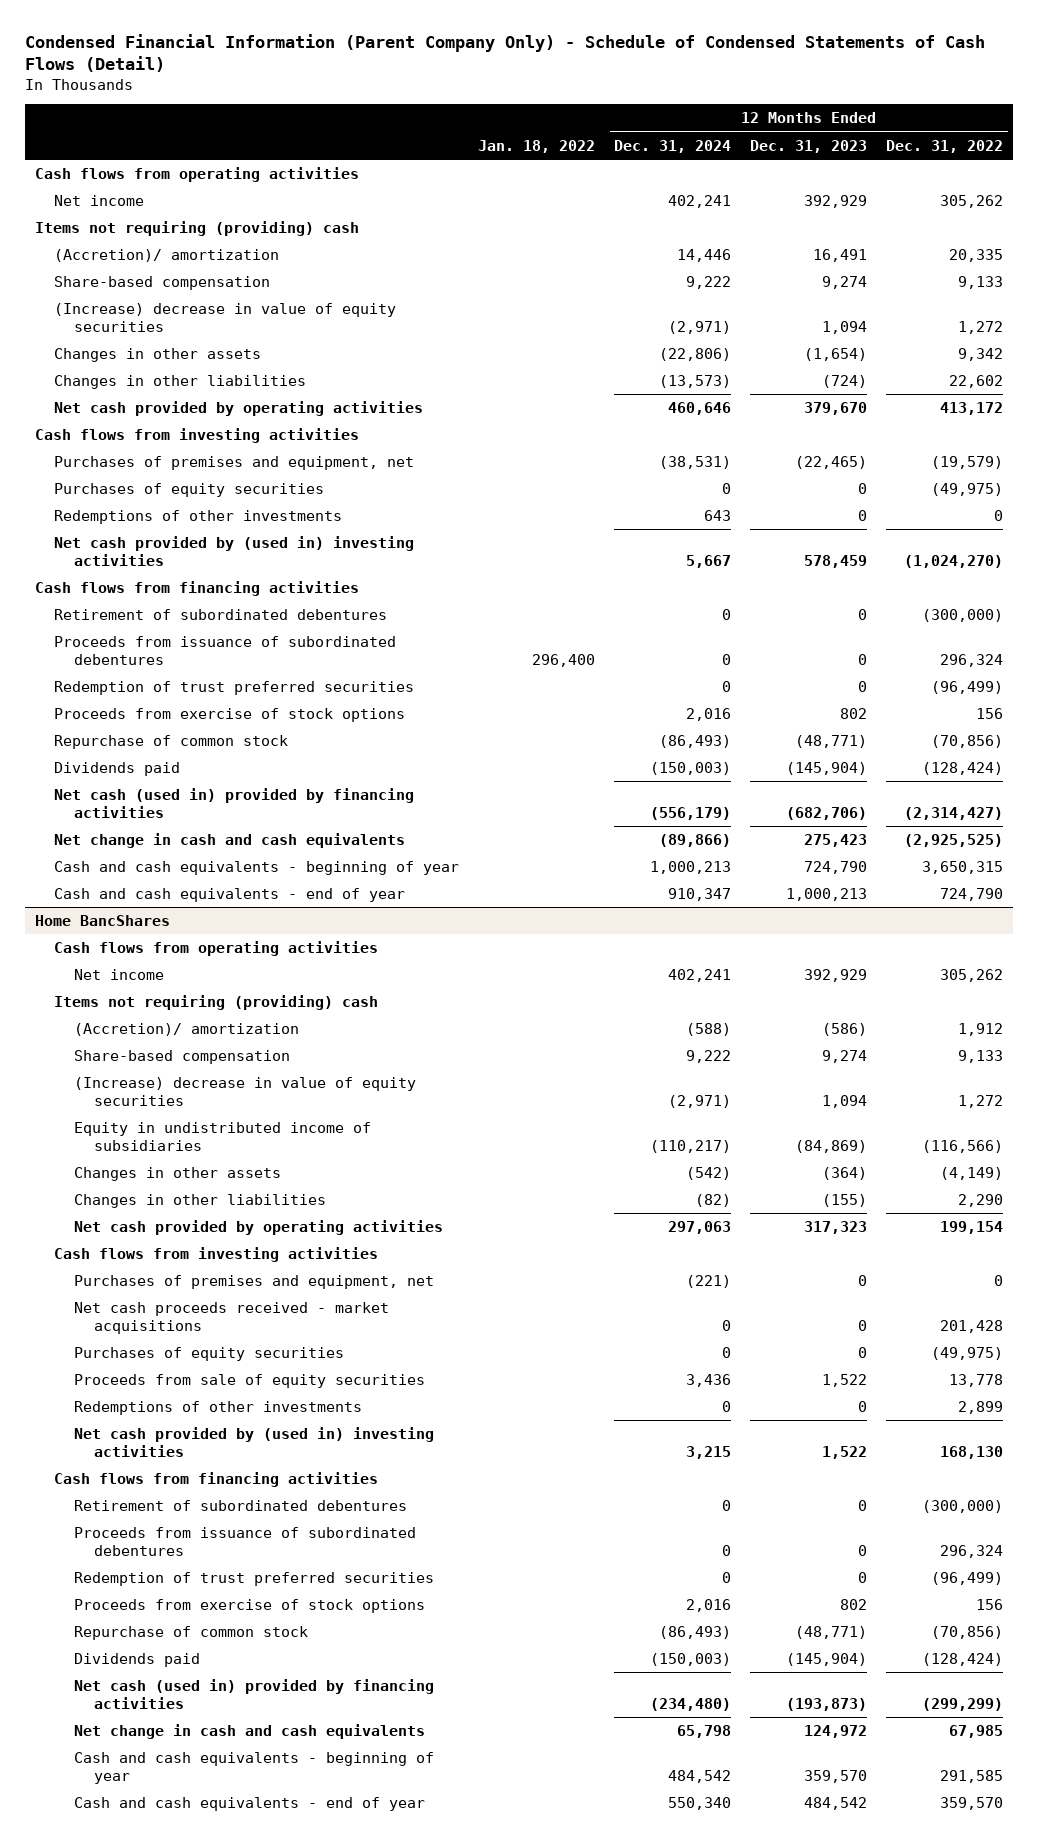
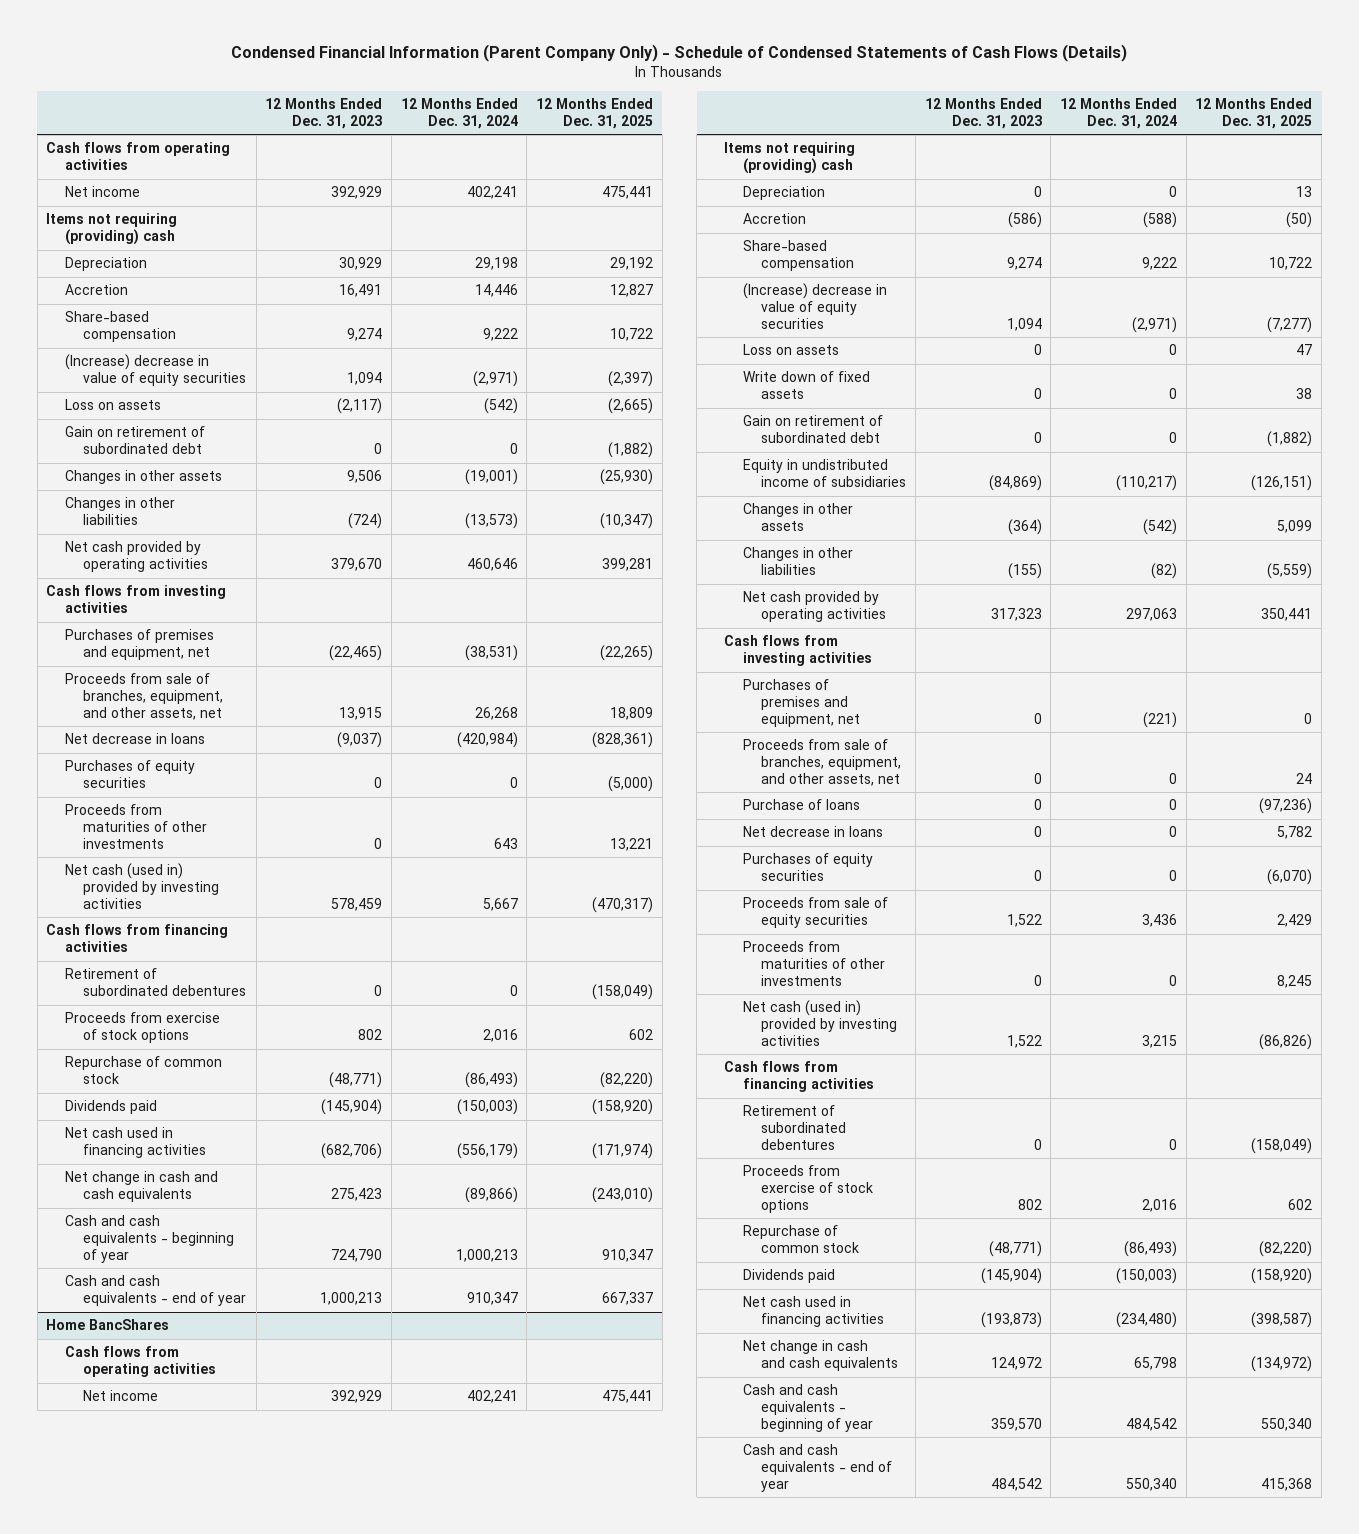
[25,33,986,73] Condensed Financial Information (Parent Company Only) - Schedule of Condensed Statements of Cash Flows (Detail) -> [231,44,1128,63] Condensed Financial Information (Parent Company Only) - Schedule of Condensed Statements of Cash Flows (Details)
[478,139,596,153] Jan. 18, 2022 -> none
[886,139,1004,153] Dec. 31, 2022 -> none
none -> [535,98,653,129] 12 Months Ended Dec. 31, 2025
none -> [64,257,147,272] Depreciation
[54,249,280,263] (Accretion)/ amortization -> [64,284,128,296] Accretion
none -> [64,399,161,411] Loss on assets
none -> [64,426,205,455] Gain on retirement of subordinated debt
[659,348,732,362] (22,806) -> [464,469,518,486] (19,001)
[804,348,868,362] (1,654) -> [347,470,383,484] 9,506
none -> [64,673,224,720] Proceeds from sale of branches, equipment, and other assets, net
none -> [64,733,205,745] Net decrease in loans
[54,510,343,525] Redemptions of other investments -> [64,804,208,849] Proceeds from maturities of other investments
[54,536,415,566] Net cash provided by (used in) investing activities -> [64,863,220,909] Net cash (used in) provided by investing activities
[54,636,397,665] Proceeds from issuance of subordinated debentures -> none
[54,681,415,696] Redemption of trust preferred securities -> none
[54,788,415,818] Net cash (used in) provided by financing activities -> [64,1127,207,1159] Net cash used in financing activities
none -> [742,186,825,201] Depreciation
[74,1023,300,1037] (Accretion)/ amortization -> [742,213,806,225] Accretion
none -> [742,344,839,356] Loss on assets
none -> [742,371,870,400] Write down of fixed assets
none -> [742,415,883,444] Gain on retirement of subordinated debt
[74,1302,390,1334] Net cash proceeds received - market acquisitions -> none
none -> [742,739,902,786] Proceeds from sale of branches, equipment, and other assets, net
none -> [742,799,860,811] Purchase of loans
none -> [742,826,883,838] Net decrease in loans
[74,1401,363,1416] Redemptions of other investments -> [742,941,886,986] Proceeds from maturities of other investments
[74,1427,435,1457] Net cash provided by (used in) investing activities -> [742,1000,898,1046] Net cash (used in) provided by investing activities
[74,1527,417,1556] Proceeds from issuance of subordinated debentures -> none
[74,1572,435,1587] Redemption of trust preferred securities -> none
[74,1679,435,1709] Net cash (used in) provided by financing activities -> [742,1296,885,1328] Net cash used in financing activities

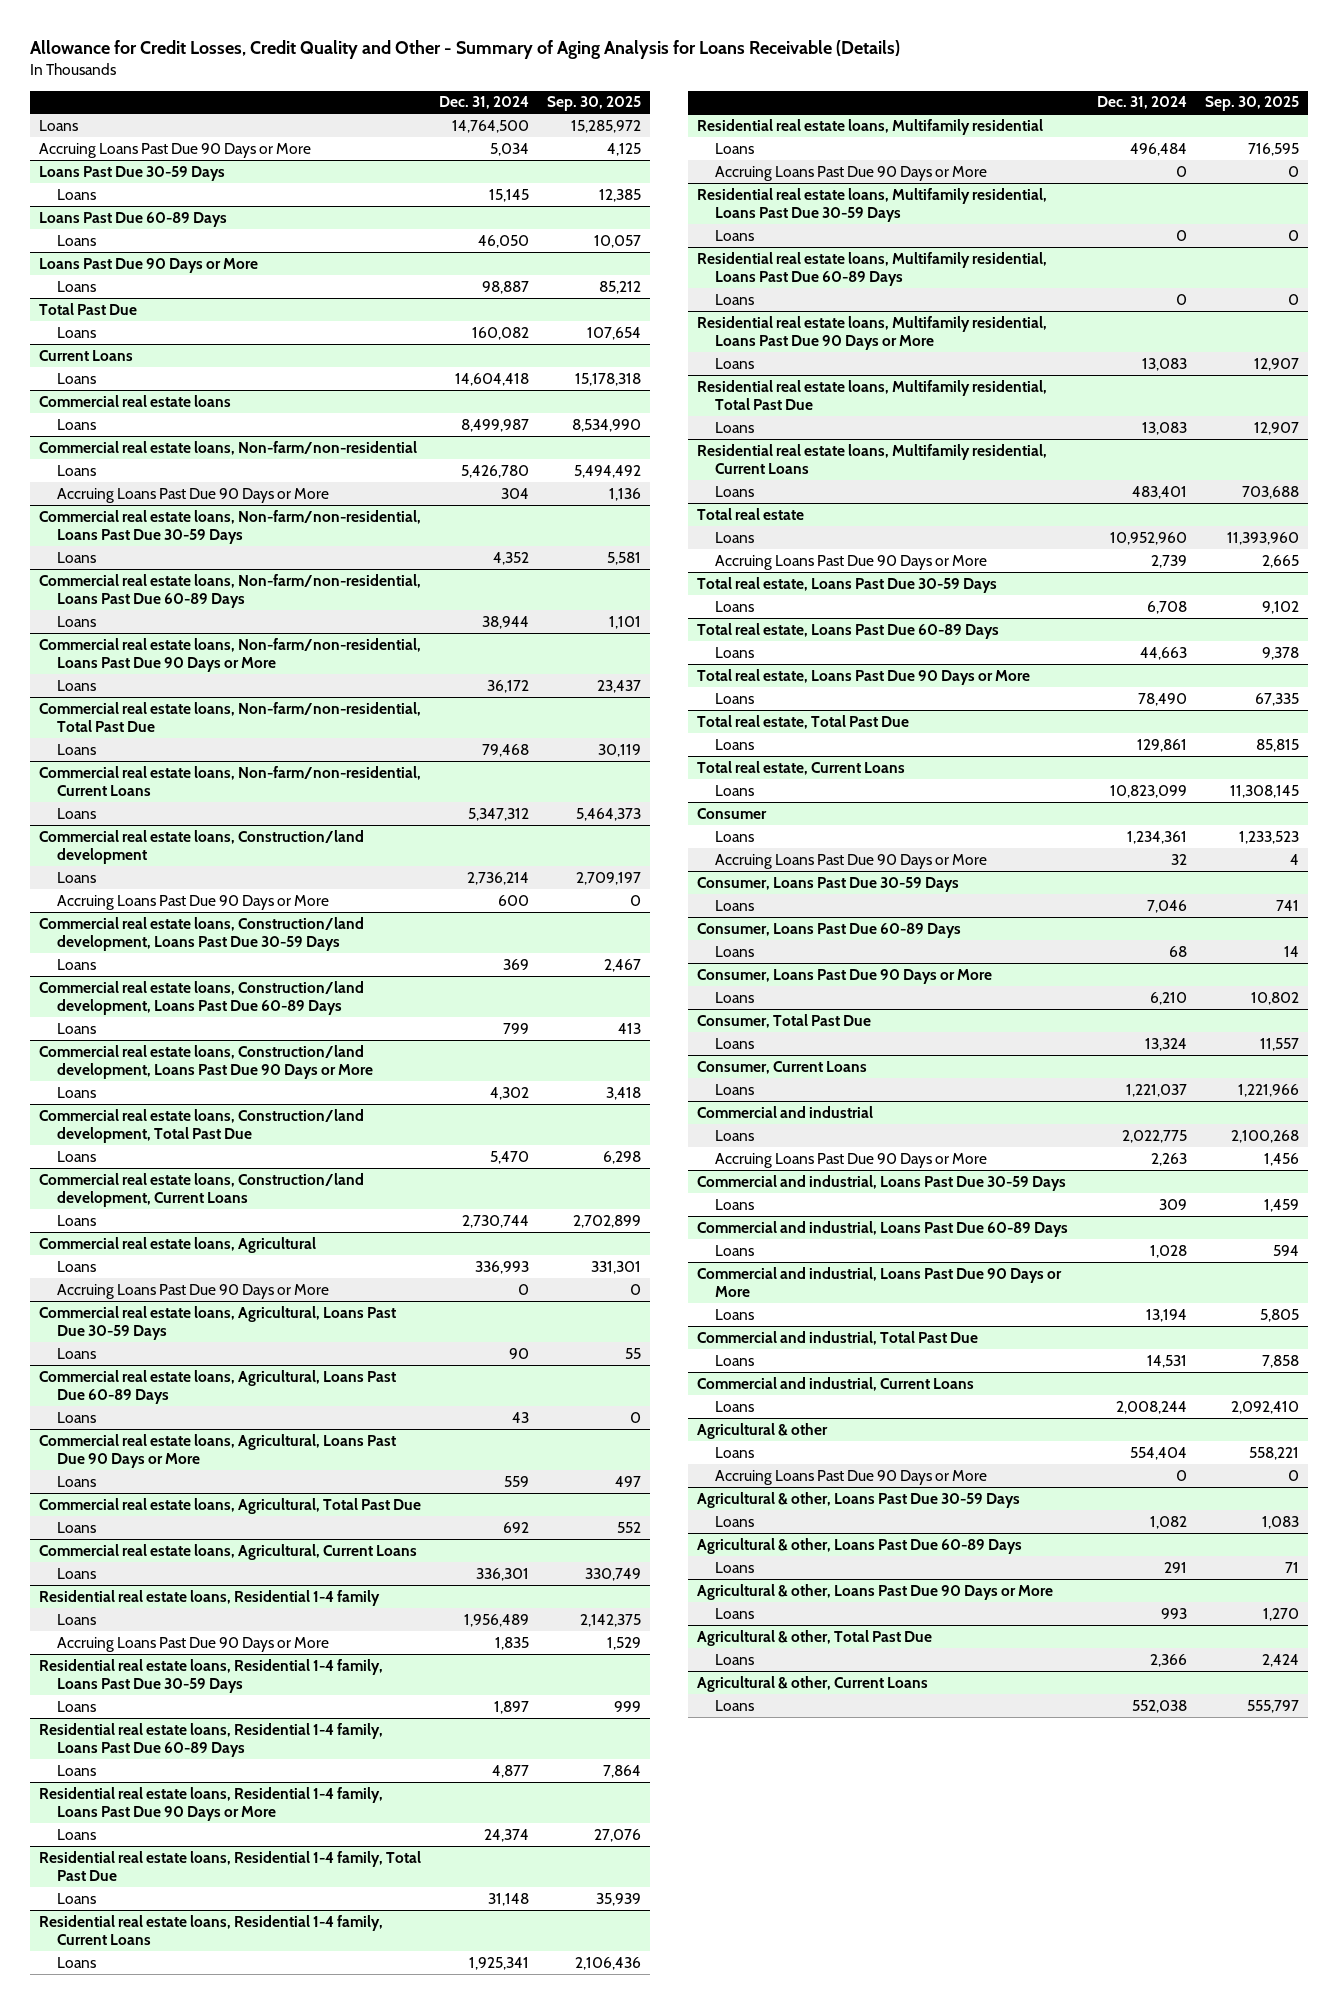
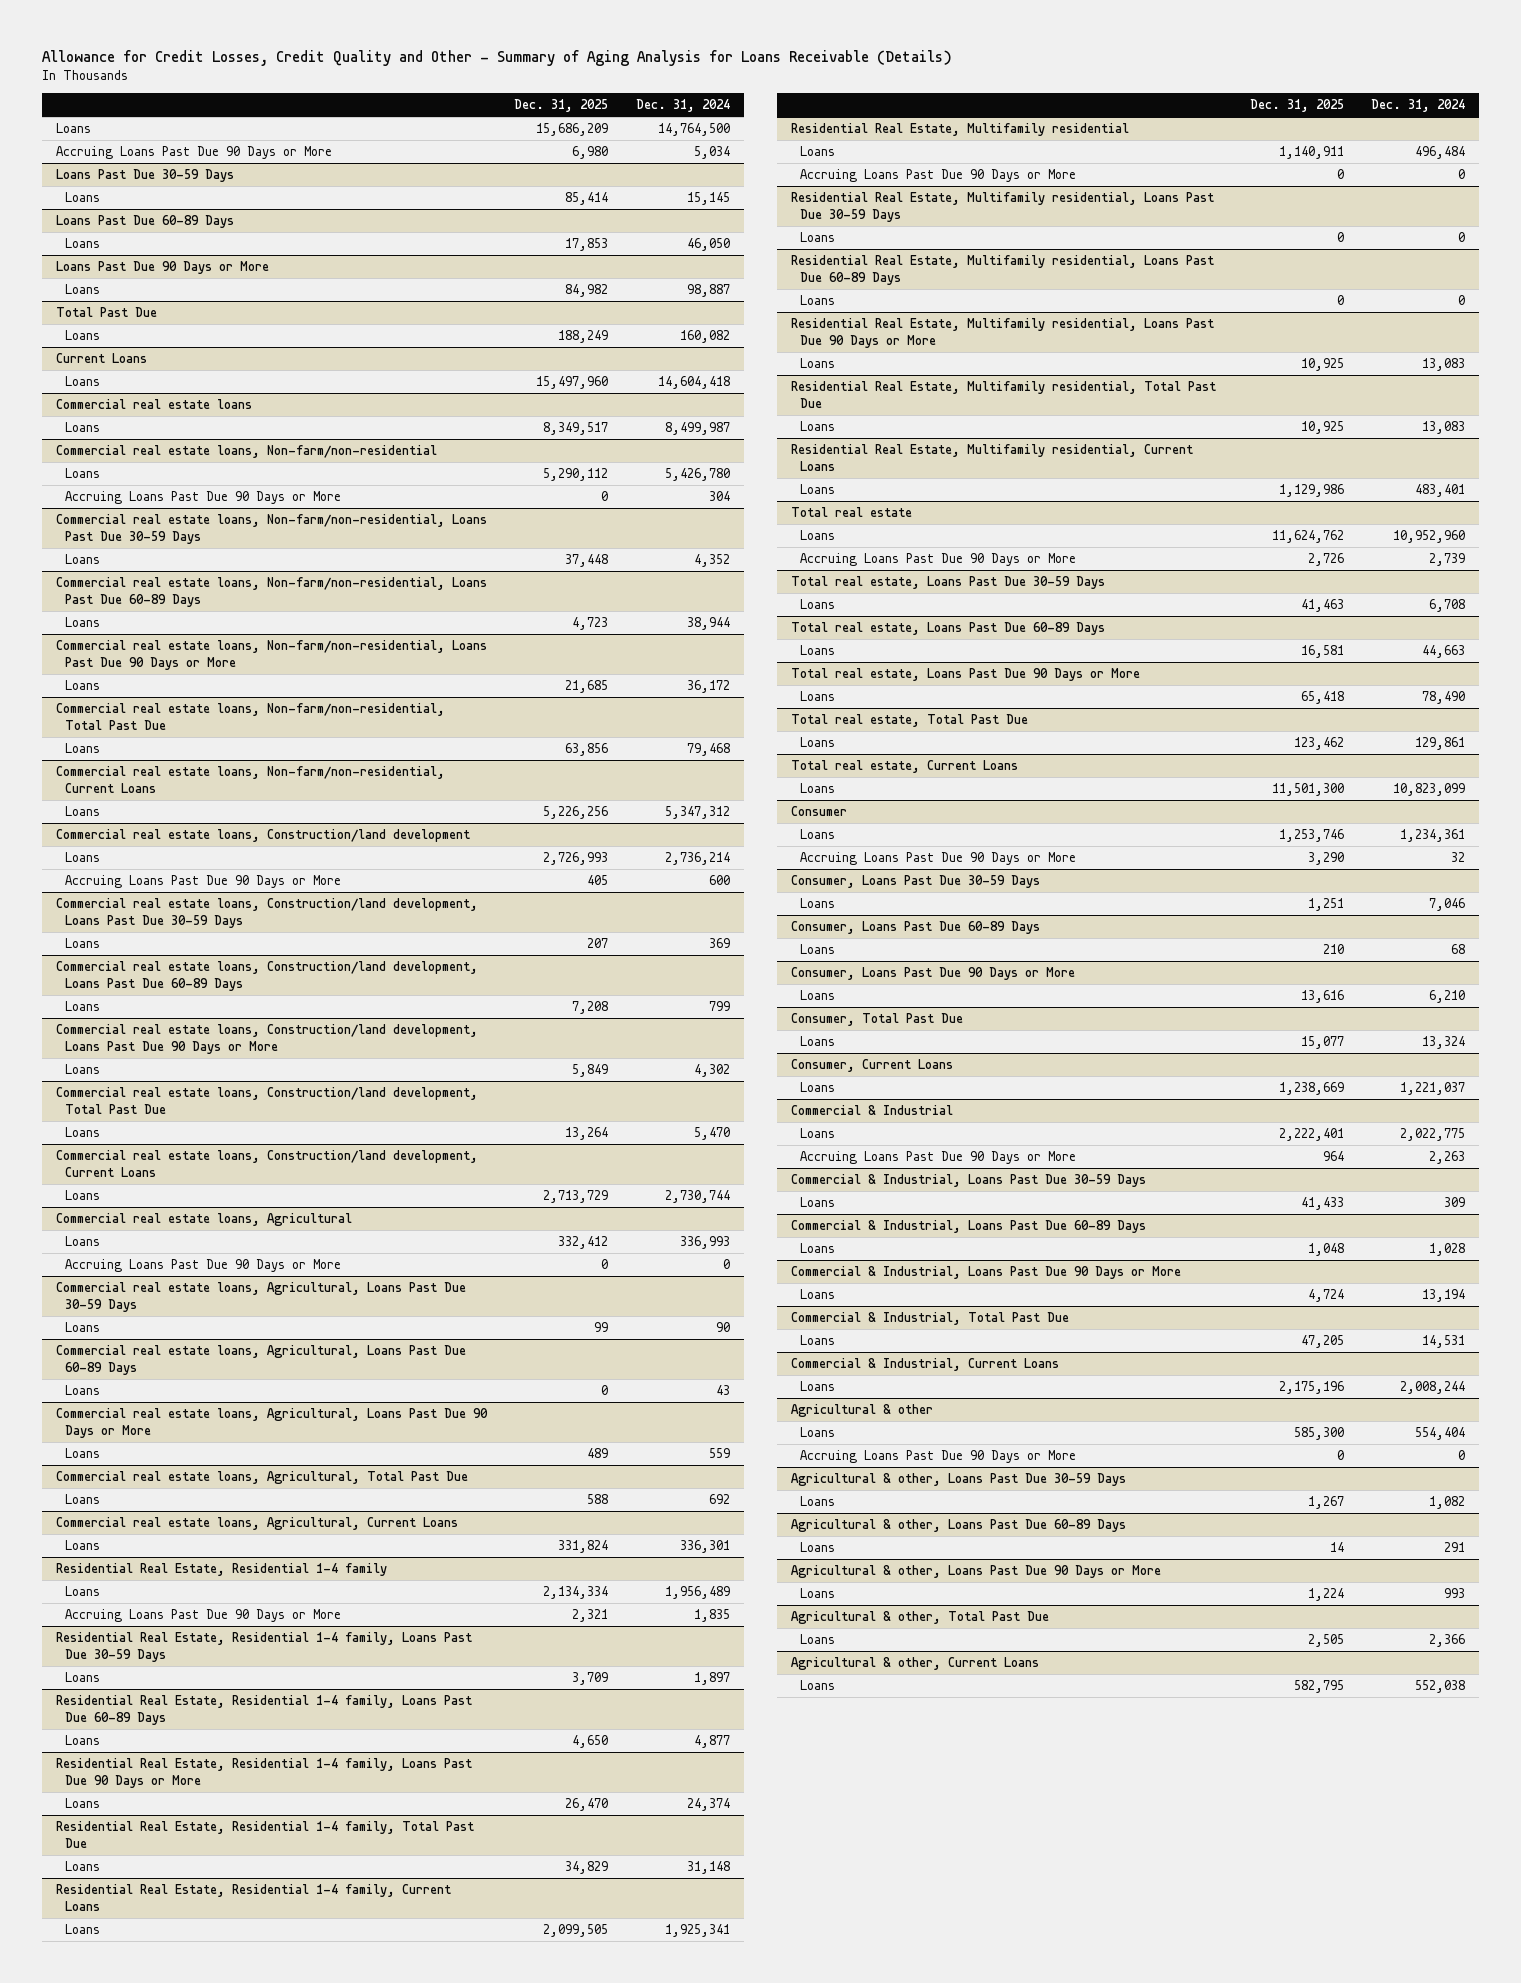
[546,96,641,112] Sep. 30, 2025 -> none
none -> [514,99,609,113] Dec. 31, 2025
[39,1589,381,1606] Residential real estate loans, Residential 1-4 family -> [55,1563,387,1577] Residential Real Estate, Residential 1-4 family
[39,1658,384,1693] Residential real estate loans, Residential 1-4 family, Loans Past Due 30-59 Days -> [55,1632,472,1663] Residential Real Estate, Residential 1-4 family, Loans Past Due 30-59 Days
[39,1722,384,1757] Residential real estate loans, Residential 1-4 family, Loans Past Due 60-89 Days -> [55,1695,472,1726] Residential Real Estate, Residential 1-4 family, Loans Past Due 60-89 Days
[39,1786,384,1821] Residential real estate loans, Residential 1-4 family, Loans Past Due 90 Days or More -> [55,1758,472,1789] Residential Real Estate, Residential 1-4 family, Loans Past Due 90 Days or More
[39,1850,422,1881] Residential real estate loans, Residential 1-4 family, Total Past Due -> [55,1821,474,1849] Residential Real Estate, Residential 1-4 family, Total Past Due
[39,1914,384,1945] Residential real estate loans, Residential 1-4 family, Current Loans -> [55,1884,451,1912] Residential Real Estate, Residential 1-4 family, Current Loans
[697,118,1044,135] Residential real estate loans, Multifamily residential -> [790,123,1129,137] Residential Real Estate, Multifamily residential
[697,187,1048,222] Residential real estate loans, Multifamily residential, Loans Past Due 30-59 Days -> [790,192,1214,223] Residential Real Estate, Multifamily residential, Loans Past Due 30-59 Days
[697,251,1048,286] Residential real estate loans, Multifamily residential, Loans Past Due 60-89 Days -> [790,255,1214,286] Residential Real Estate, Multifamily residential, Loans Past Due 60-89 Days
[697,315,1048,350] Residential real estate loans, Multifamily residential, Loans Past Due 90 Days or More -> [790,318,1214,349] Residential Real Estate, Multifamily residential, Loans Past Due 90 Days or More
[697,379,1048,410] Residential real estate loans, Multifamily residential, Total Past Due -> [790,381,1216,409] Residential Real Estate, Multifamily residential, Total Past Due
[697,443,1048,474] Residential real estate loans, Multifamily residential, Current Loans -> [790,444,1193,472] Residential Real Estate, Multifamily residential, Current Loans
[697,1105,874,1118] Commercial and industrial -> [790,1105,953,1116] Commercial & Industrial
[697,1174,1067,1191] Commercial and industrial, Loans Past Due 30-59 Days -> [790,1174,1146,1188] Commercial & Industrial, Loans Past Due 30-59 Days
[697,1220,1069,1237] Commercial and industrial, Loans Past Due 60-89 Days -> [790,1220,1146,1234] Commercial & Industrial, Loans Past Due 60-89 Days
[697,1266,1063,1297] Commercial and industrial, Loans Past Due 90 Days or More -> [790,1266,1181,1280] Commercial & Industrial, Loans Past Due 90 Days or More
[697,1330,979,1345] Commercial and industrial, Total Past Due -> [790,1312,1069,1326] Commercial & Industrial, Total Past Due
[697,1376,975,1391] Commercial and industrial, Current Loans -> [790,1358,1059,1372] Commercial & Industrial, Current Loans

